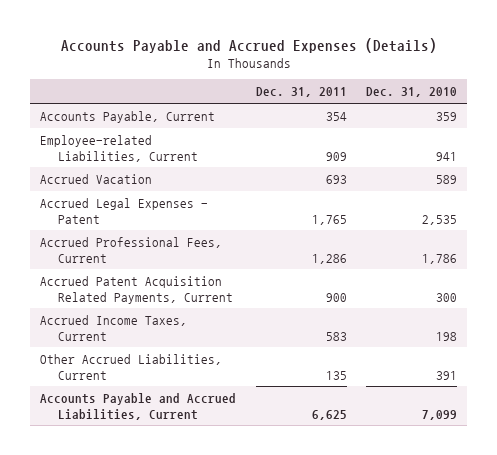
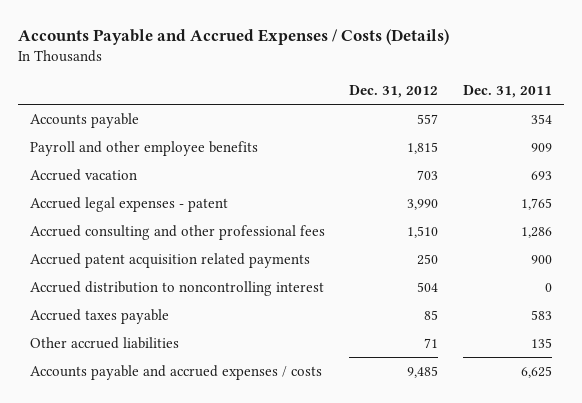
[60,37,437,53] Accounts Payable and Accrued Expenses (Details) -> [18,29,450,46] Accounts Payable and Accrued Expenses / Costs (Details)
[366,87,458,98] Dec. 31, 2010 -> none
none -> [349,85,439,99] Dec. 31, 2012
[40,110,216,123] Accounts Payable, Current -> [30,112,140,128] Accounts payable
[40,134,199,162] Employee-related Liabilities, Current -> [30,140,259,156] Payroll and other employee benefits
[40,173,153,184] Accrued Vacation -> [30,168,138,181] Accrued vacation
[40,197,209,224] Accrued Legal Expenses - Patent -> [30,196,229,212] Accrued legal expenses - patent
[40,236,223,263] Accrued Professional Fees, Current -> [30,224,326,240] Accrued consulting and other professional fees
[40,275,234,304] Accrued Patent Acquisition Related Payments, Current -> [30,252,311,268] Accrued patent acquisition related payments
none -> [30,280,325,296] Accrued distribution to noncontrolling interest
[40,314,188,341] Accrued Income Taxes, Current -> [30,308,170,324] Accrued taxes payable
[40,353,223,380] Other Accrued Liabilities, Current -> [30,336,180,349] Other accrued liabilities
[40,392,237,420] Accounts Payable and Accrued Liabilities, Current -> [30,364,323,380] Accounts payable and accrued expenses / costs

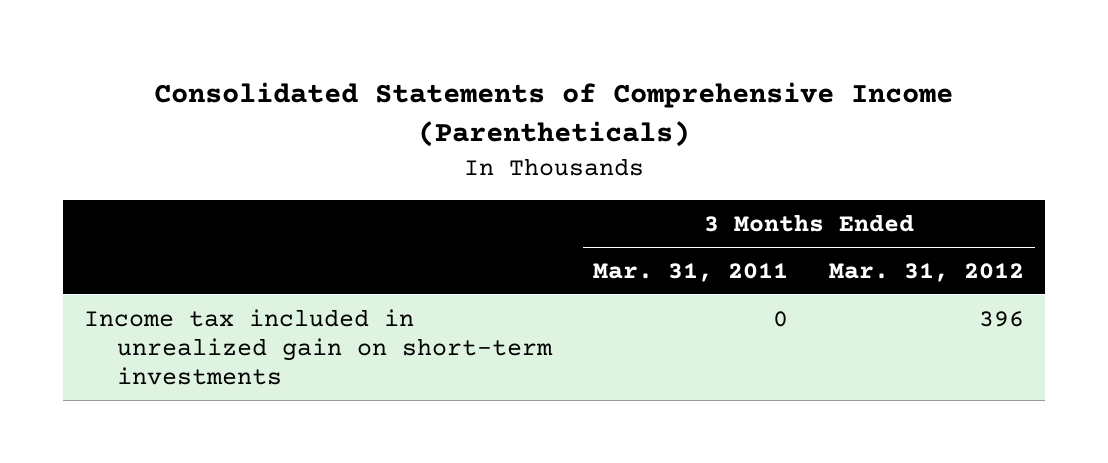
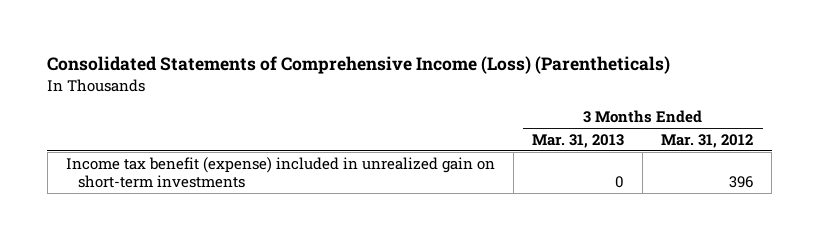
[154,82,954,148] Consolidated Statements of Comprehensive Income (Parentheticals) -> [47,56,671,75] Consolidated Statements of Comprehensive Income (Loss) (Parentheticals)
[593,262,789,282] Mar. 31, 2011 -> none
none -> [532,133,625,148] Mar. 31, 2013
[83,308,553,386] Income tax included in unrealized gain on short-term investments -> [65,156,495,188] Income tax benefit (expense) included in unrealized gain on short-term investments

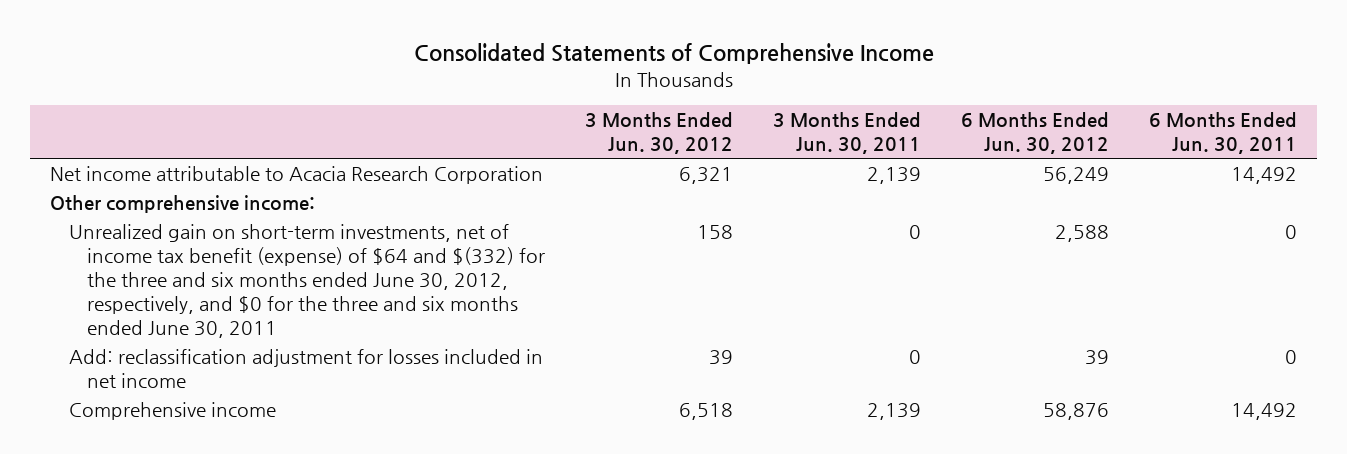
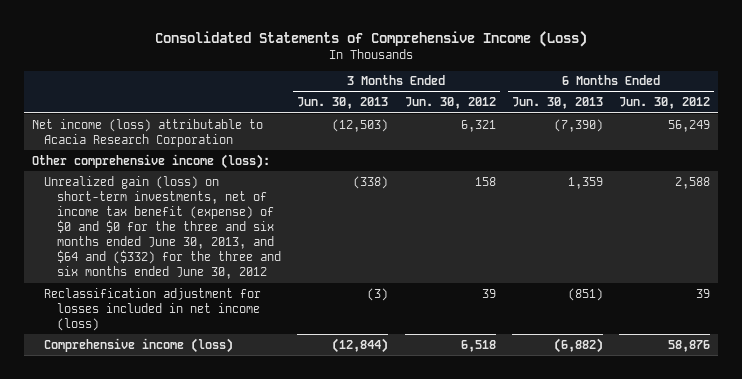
[413,42,934,64] Consolidated Statements of Comprehensive Income -> [155,30,588,47] Consolidated Statements of Comprehensive Income (Loss)
[773,112,922,155] 3 Months Ended Jun. 30, 2011 -> none
[1149,112,1298,155] 6 Months Ended Jun. 30, 2011 -> none
none -> [297,97,389,110] Jun. 30, 2013
none -> [511,97,603,110] Jun. 30, 2013
[49,166,543,185] Net income attributable to Acacia Research Corporation -> [31,118,263,147] Net income (loss) attributable to Acacia Research Corporation
[49,195,315,214] Other comprehensive income: -> [31,153,270,169] Other comprehensive income (loss):
[68,224,546,338] Unrealized gain on short-term investments, net of income tax benefit (expense) of $64 and $(332) for the three and six months ended June 30, 2012, respectively, and $0 for the three and six months ended June 30, 2011 -> [44,175,281,280] Unrealized gain (loss) on short-term investments, net of income tax benefit (expense) of $0 and $0 for the three and six months ended June 30, 2013, and $64 and ($332) for the three and six months ended June 30, 2012
[68,349,543,389] Add: reclassification adjustment for losses included in net income -> [44,287,262,331] Reclassification adjustment for losses included in net income (loss)
[68,402,276,421] Comprehensive income -> [44,337,234,353] Comprehensive income (loss)

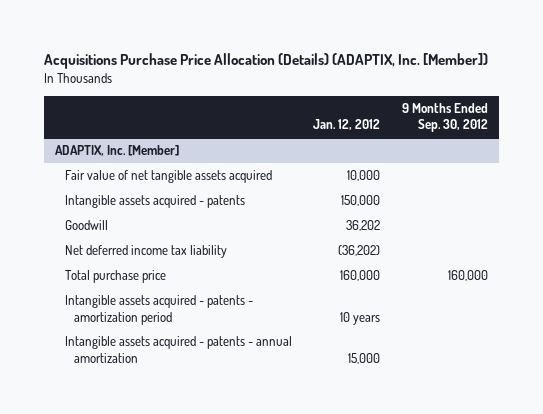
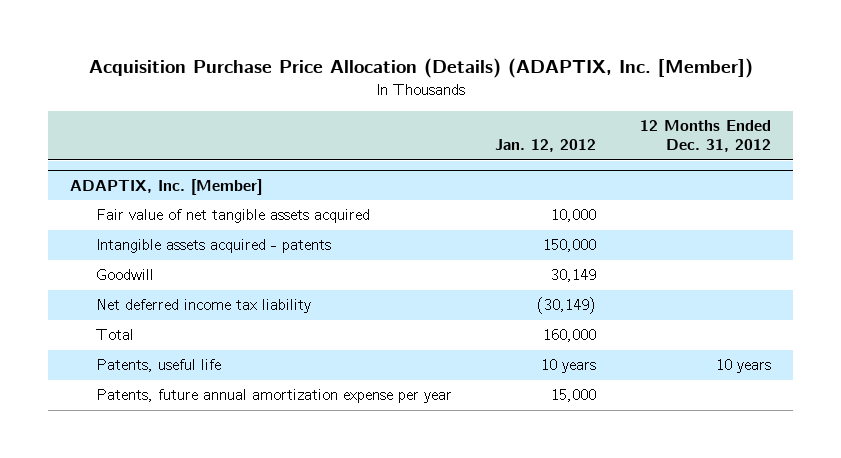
[44,52,489,69] Acquisitions Purchase Price Allocation (Details) (ADAPTIX, Inc. [Member]) -> [88,58,753,79] Acquisition Purchase Price Allocation (Details) (ADAPTIX, Inc. [Member])
[402,103,489,133] 9 Months Ended Sep. 30, 2012 -> none
none -> [640,120,772,153] 12 Months Ended Dec. 31, 2012
[346,220,381,232] 36,202 -> [551,269,597,283] 30,149
[338,245,381,257] (36,202) -> [537,297,597,315] (30,149)
[64,270,166,284] Total purchase price -> [95,329,134,341] Total
[64,295,253,325] Intangible assets acquired - patents - amortization period -> [95,359,221,373] Patents, useful life
[64,336,292,363] Intangible assets acquired - patents - annual amortization -> [95,389,452,404] Patents, future annual amortization expense per year

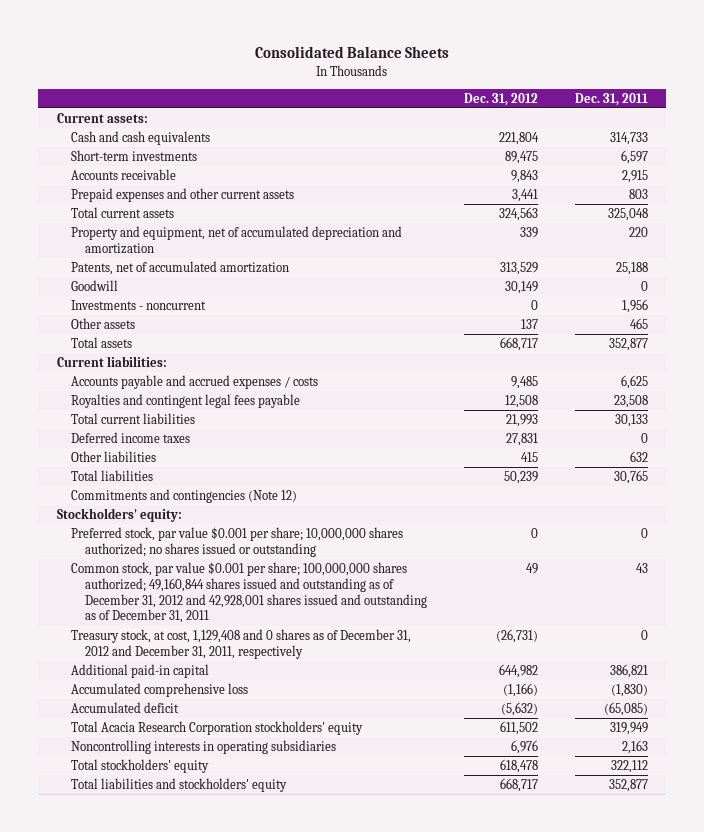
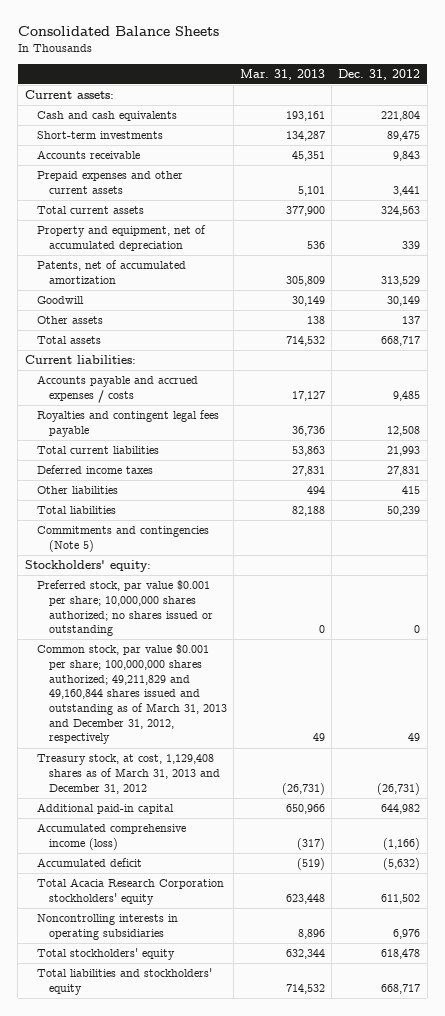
[574,92,648,106] Dec. 31, 2011 -> none
none -> [240,68,326,80] Mar. 31, 2013
[70,226,402,254] Property and equipment, net of accumulated depreciation and amortization -> [36,225,206,251] Property and equipment, net of accumulated depreciation
[70,300,206,311] Investments - noncurrent -> none
[70,489,297,504] Commitments and contingencies (Note 12) -> [36,526,209,552] Commitments and contingencies (Note 5)
[70,562,428,624] Common stock, par value $0.001 per share; 100,000,000 shares authorized; 49,160,844 shares issued and outstanding as of December 31, 2012 and 42,928,001 shares issued and outstanding as of December 31, 2011 -> [36,644,227,745] Common stock, par value $0.001 per share; 100,000,000 shares authorized; 49,211,829 and 49,160,844 shares issued and outstanding as of March 31, 2013 and December 31, 2012, respectively
[70,629,411,659] Treasury stock, at cost, 1,129,408 and 0 shares as of December 31, 2012 and December 31, 2011, respectively -> [36,754,220,794] Treasury stock, at cost, 1,129,408 shares as of March 31, 2013 and December 31, 2012
[70,683,248,698] Accumulated comprehensive loss -> [36,823,186,850] Accumulated comprehensive income (loss)

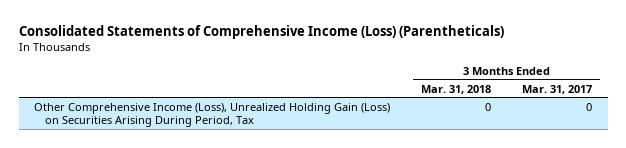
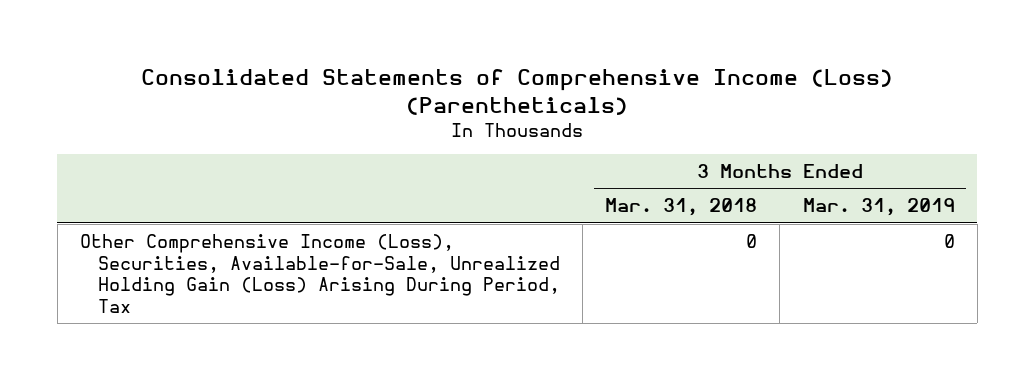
[522,84,593,94] Mar. 31, 2017 -> none
none -> [802,198,955,217] Mar. 31, 2019
[34,102,391,128] Other Comprehensive Income (Loss), Unrealized Holding Gain (Loss) on Securities Arising During Period, Tax -> [79,233,560,313] Other Comprehensive Income (Loss), Securities, Available-for-Sale, Unrealized Holding Gain (Loss) Arising During Period, Tax

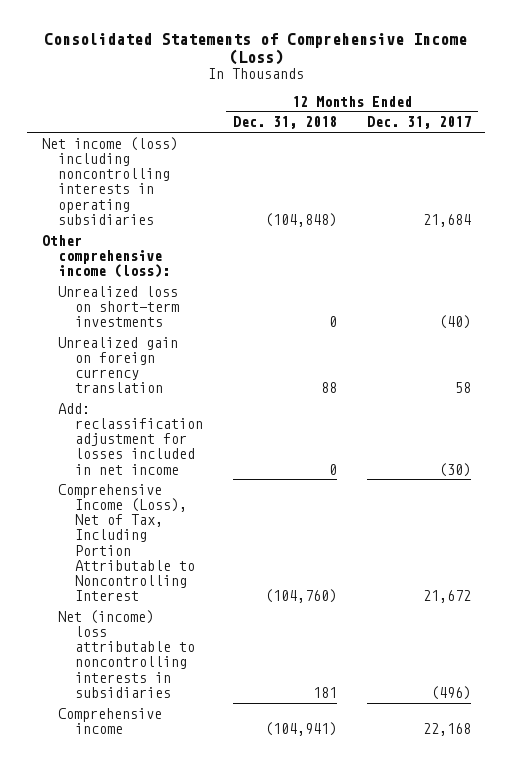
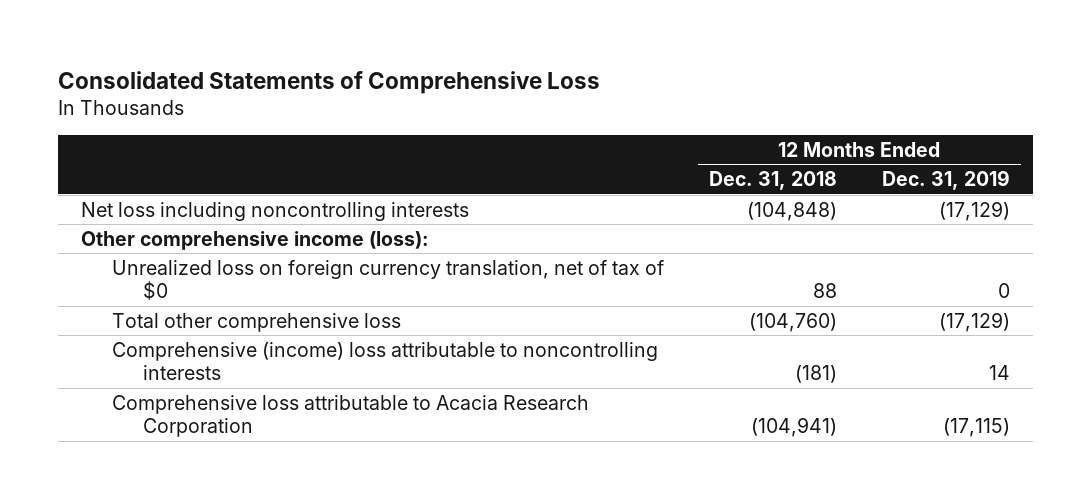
[44,33,468,66] Consolidated Statements of Comprehensive Income (Loss) -> [58,70,601,94] Consolidated Statements of Comprehensive Loss
[366,116,471,130] Dec. 31, 2017 -> none
none -> [882,170,1011,191] Dec. 31, 2019
[41,136,178,225] Net income (loss) including noncontrolling interests in operating subsidiaries -> [80,201,469,221] Net loss including noncontrolling interests
[58,285,180,328] Unrealized loss on short-term investments -> none
[58,402,204,475] Add: reclassification adjustment for losses included in net income -> none
[58,336,179,394] Unrealized gain on foreign currency translation -> [111,259,664,301] Unrealized loss on foreign currency translation, net of tax of $0
[58,483,196,602] Comprehensive Income (Loss), Net of Tax, Including Portion Attributable to Noncontrolling Interest -> [111,312,401,332] Total other comprehensive loss
[58,609,196,698] Net (income) loss attributable to noncontrolling interests in subsidiaries -> [111,341,658,381] Comprehensive (income) loss attributable to noncontrolling interests
[312,686,337,698] 181 -> [794,365,837,384] (181)
[58,707,163,734] Comprehensive income -> [111,394,589,438] Comprehensive loss attributable to Acacia Research Corporation

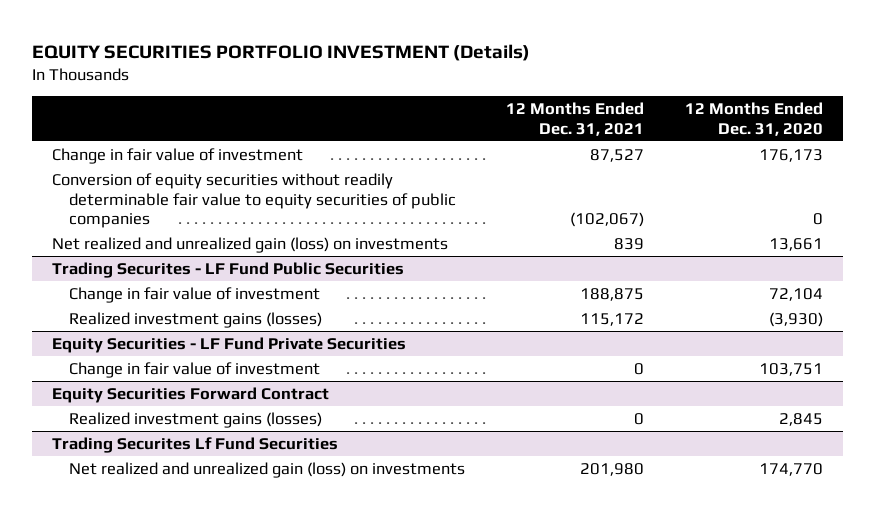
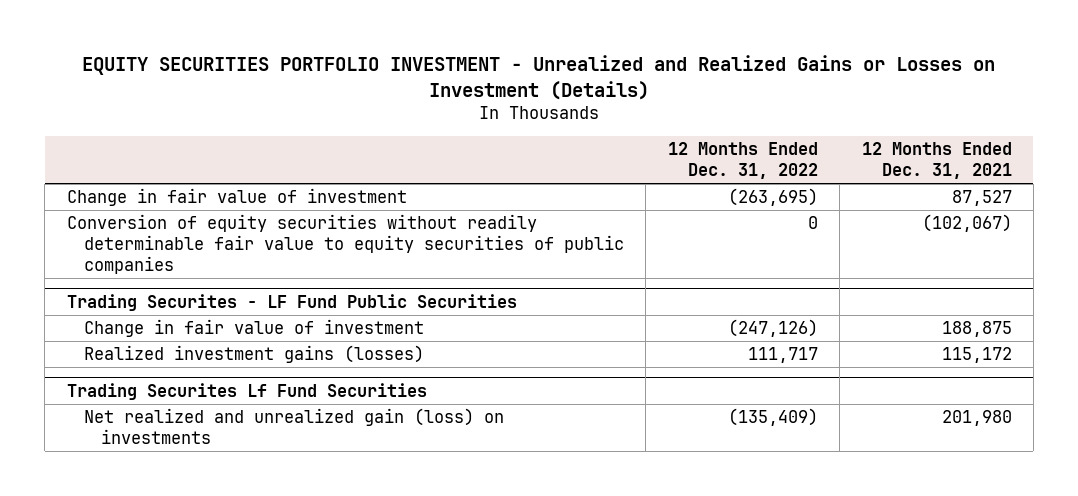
[31,43,530,61] EQUITY SECURITIES PORTFOLIO INVESTMENT (Details) -> [82,54,996,100] EQUITY SECURITIES PORTFOLIO INVESTMENT - Unrealized and Realized Gains or Losses on Investment (Details)
[684,102,823,137] 12 Months Ended Dec. 31, 2020 -> none
none -> [667,142,818,180] 12 Months Ended Dec. 31, 2022
[52,236,449,253] Net realized and unrealized gain (loss) on investments -> none
[52,336,407,353] Equity Securities - LF Fund Private Securities -> none
[69,361,321,378] Change in fair value of investment -> none
[52,386,330,403] Equity Securities Forward Contract -> none
[69,411,323,428] Realized investment gains (losses) -> none

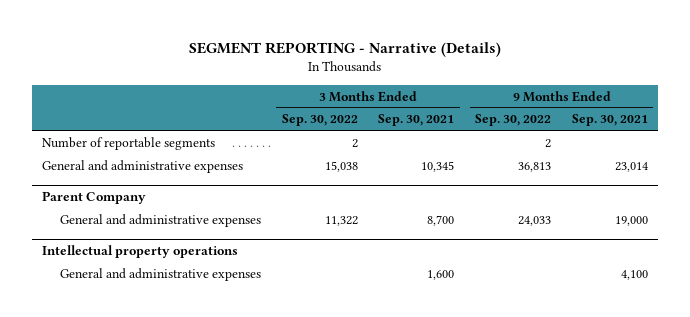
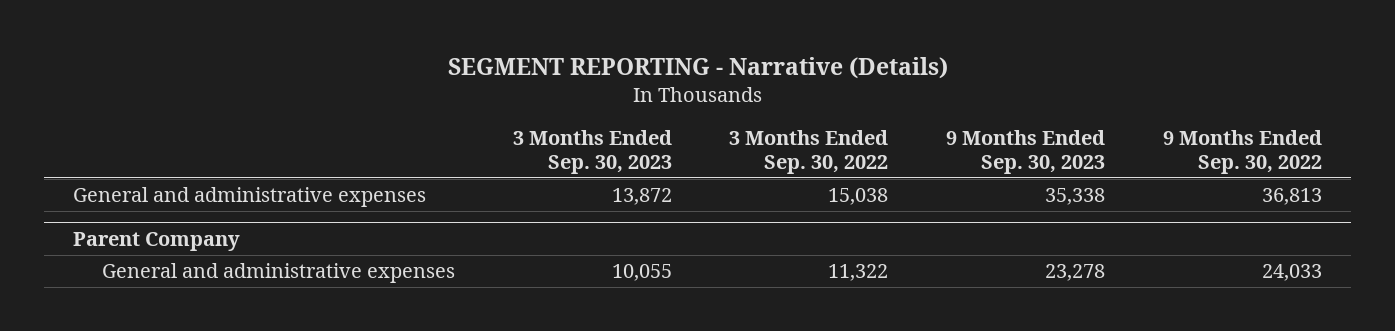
[378,114,455,127] Sep. 30, 2021 -> none
[572,114,649,127] Sep. 30, 2021 -> none
none -> [512,130,672,175] 3 Months Ended Sep. 30, 2023
none -> [946,130,1106,175] 9 Months Ended Sep. 30, 2023
[42,136,216,150] Number of reportable segments -> none
[42,245,239,259] Intellectual property operations -> none
[59,267,261,281] General and administrative expenses -> none

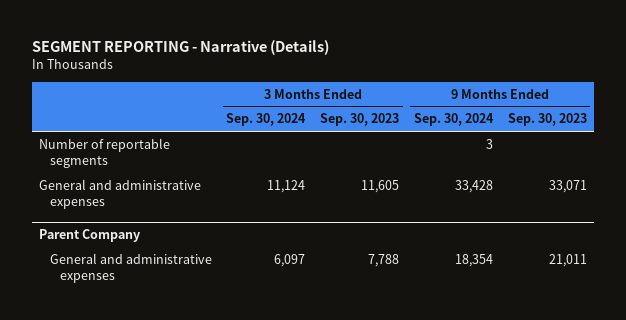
[729,130,889,175] 3 Months Ended Sep. 30, 2022 -> none
[1162,130,1322,175] 9 Months Ended Sep. 30, 2022 -> none
none -> [226,113,307,127] Sep. 30, 2024
none -> [413,113,494,127] Sep. 30, 2024
none -> [39,137,171,169] Number of reportable segments
[611,188,672,206] 13,872 -> [361,179,400,193] 11,605
[1045,188,1106,206] 35,338 -> [548,179,587,193] 33,071
[611,264,672,282] 10,055 -> [368,253,400,267] 7,788
[1045,264,1106,282] 23,278 -> [548,253,587,267] 21,011

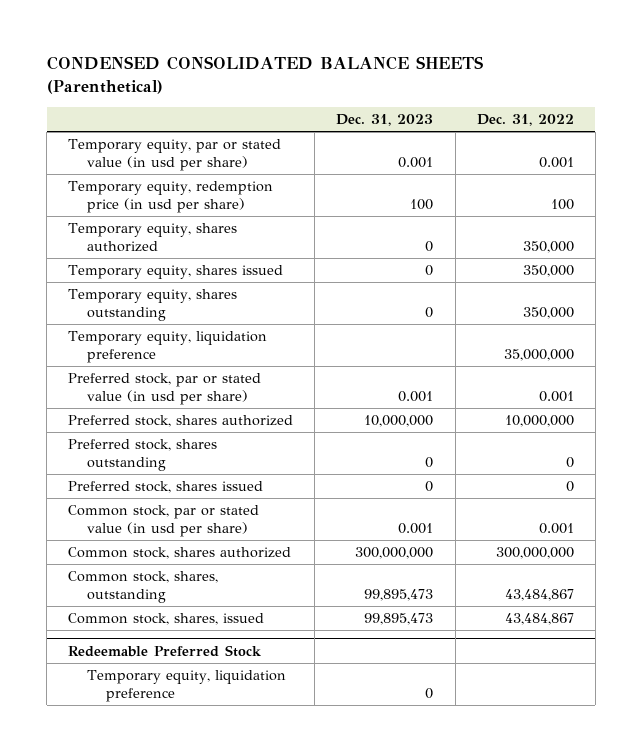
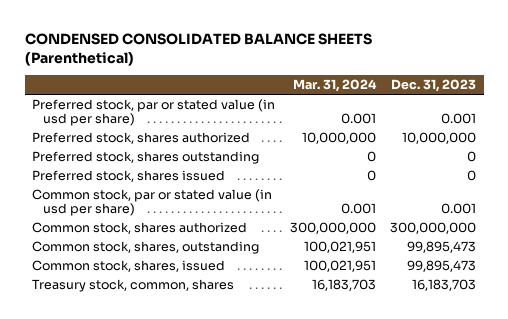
[476,114,574,127] Dec. 31, 2022 -> none
none -> [292,79,377,93] Mar. 31, 2024
[68,139,282,171] Temporary equity, par or stated value (in usd per share) -> none
[68,181,274,213] Temporary equity, redemption price (in usd per share) -> none
[68,223,238,252] Temporary equity, shares authorized -> none
[68,265,284,280] Temporary equity, shares issued -> none
[68,289,238,321] Temporary equity, shares outstanding -> none
[68,331,268,363] Temporary equity, liquidation preference -> none
[68,644,263,657] Redeemable Preferred Stock -> none
[86,670,286,702] Temporary equity, liquidation preference -> none
none -> [31,279,234,293] Treasury stock, common, shares

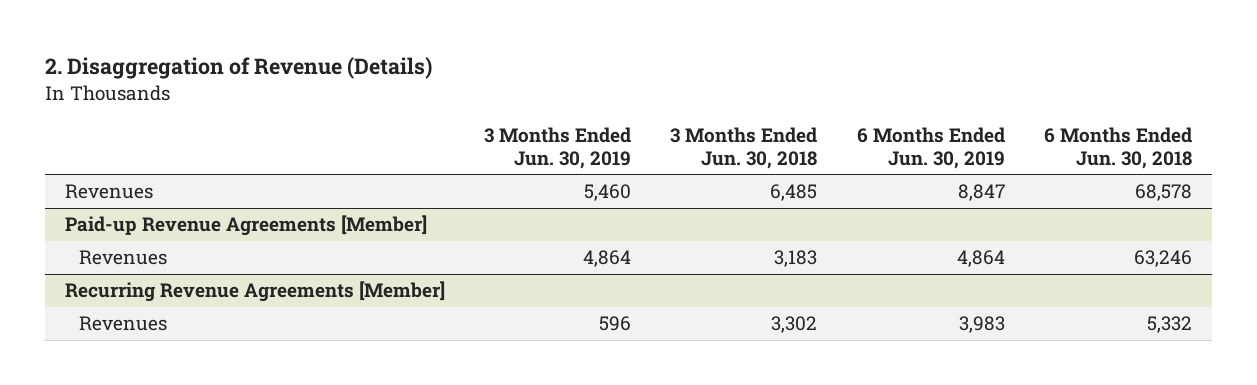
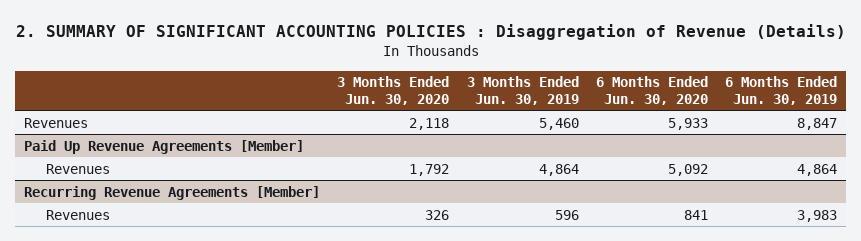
[45,57,433,80] 2. Disaggregation of Revenue (Details) -> [15,24,846,41] 2. SUMMARY OF SIGNIFICANT ACCOUNTING POLICIES : Disaggregation of Revenue (Details)
[670,126,818,169] 3 Months Ended Jun. 30, 2018 -> none
[1044,126,1193,169] 6 Months Ended Jun. 30, 2018 -> none
none -> [337,76,450,105] 3 Months Ended Jun. 30, 2020
none -> [595,76,708,105] 6 Months Ended Jun. 30, 2020
[64,215,427,237] Paid-up Revenue Agreements [Member] -> [24,139,305,154] Paid Up Revenue Agreements [Member]

